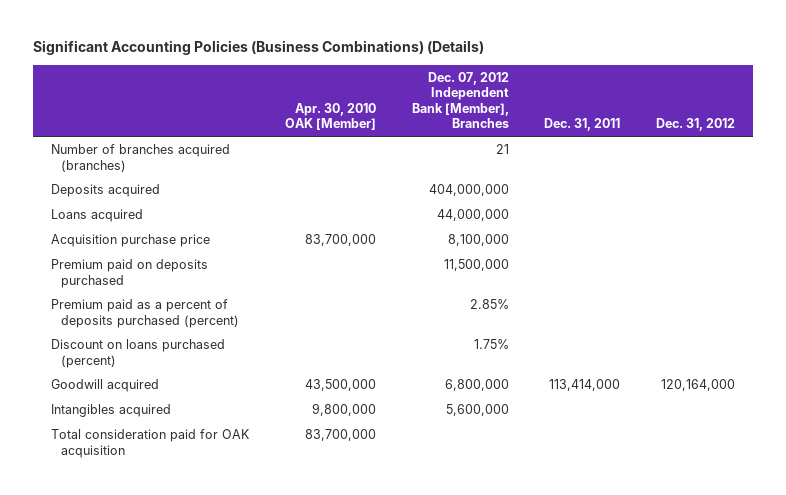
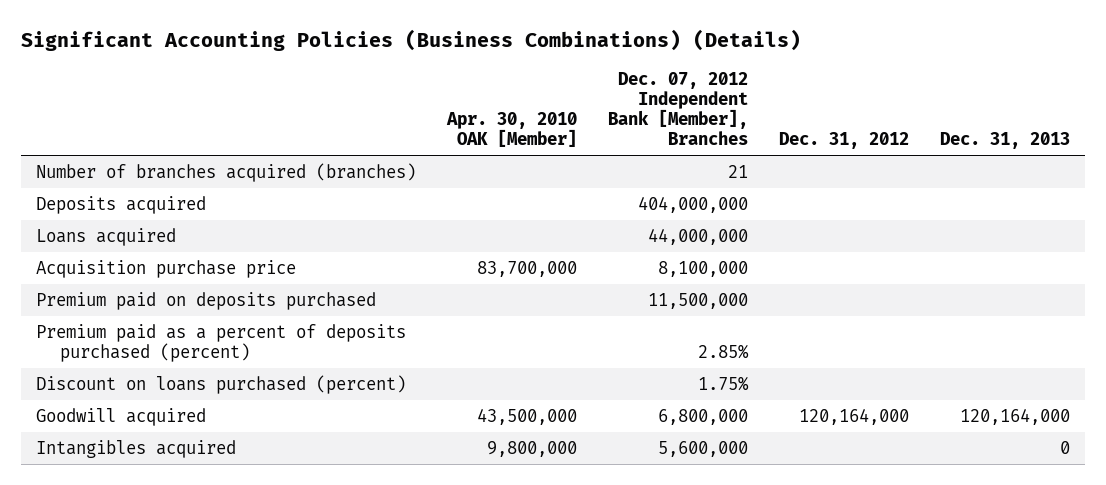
[544,118,621,132] Dec. 31, 2011 -> none
none -> [939,132,1070,150] Dec. 31, 2013
[51,428,251,458] Total consideration paid for OAK acquisition -> none

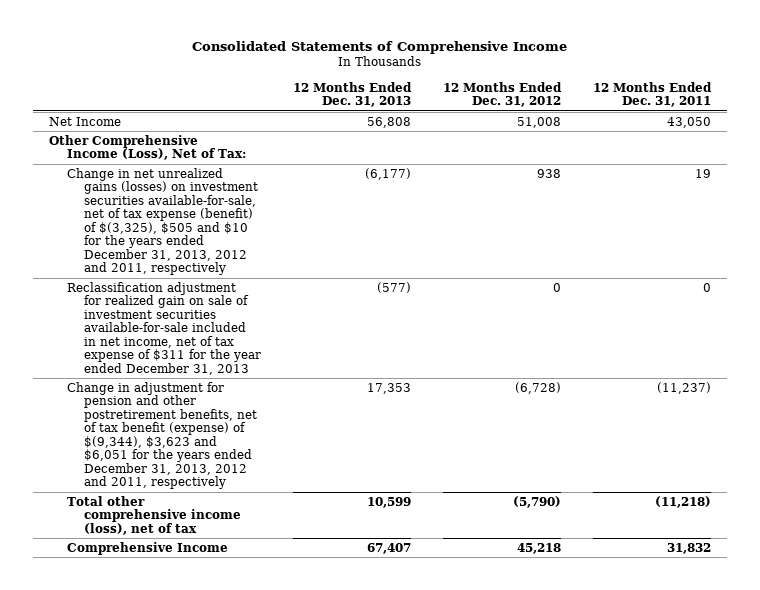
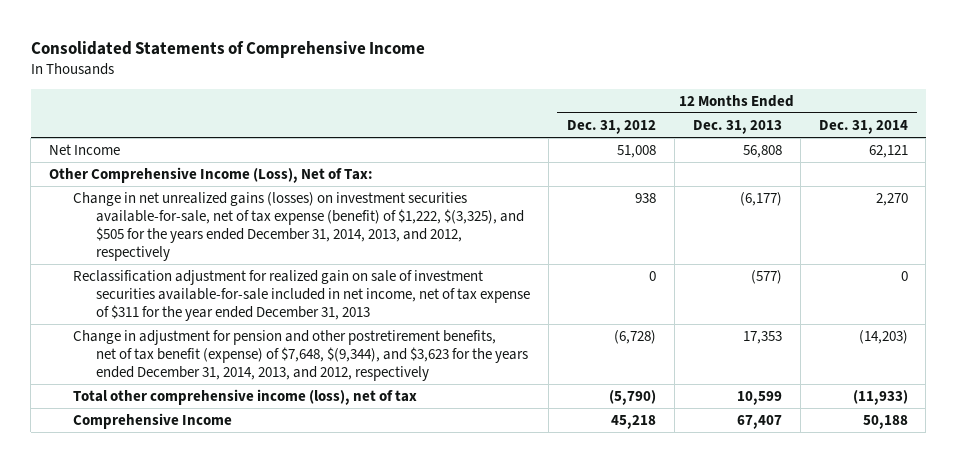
[592,81,712,108] 12 Months Ended Dec. 31, 2011 -> none
none -> [818,119,908,134] Dec. 31, 2014
[66,167,259,276] Change in net unrealized gains (losses) on investment securities available-for-sale, net of tax expense (benefit) of $(3,325), $505 and $10 for the years ended December 31, 2013, 2012 and 2011, respectively -> [72,192,524,262] Change in net unrealized gains (losses) on investment securities available-for-sale, net of tax expense (benefit) of $1,222, $(3,325), and $505 for the years ended December 31, 2014, 2013, and 2012, respectively
[66,381,258,490] Change in adjustment for pension and other postretirement benefits, net of tax benefit (expense) of $(9,344), $3,623 and $6,051 for the years ended December 31, 2013, 2012 and 2011, respectively -> [72,330,528,382] Change in adjustment for pension and other postretirement benefits, net of tax benefit (expense) of $7,648, $(9,344), and $3,623 for the years ended December 31, 2014, 2013, and 2012, respectively

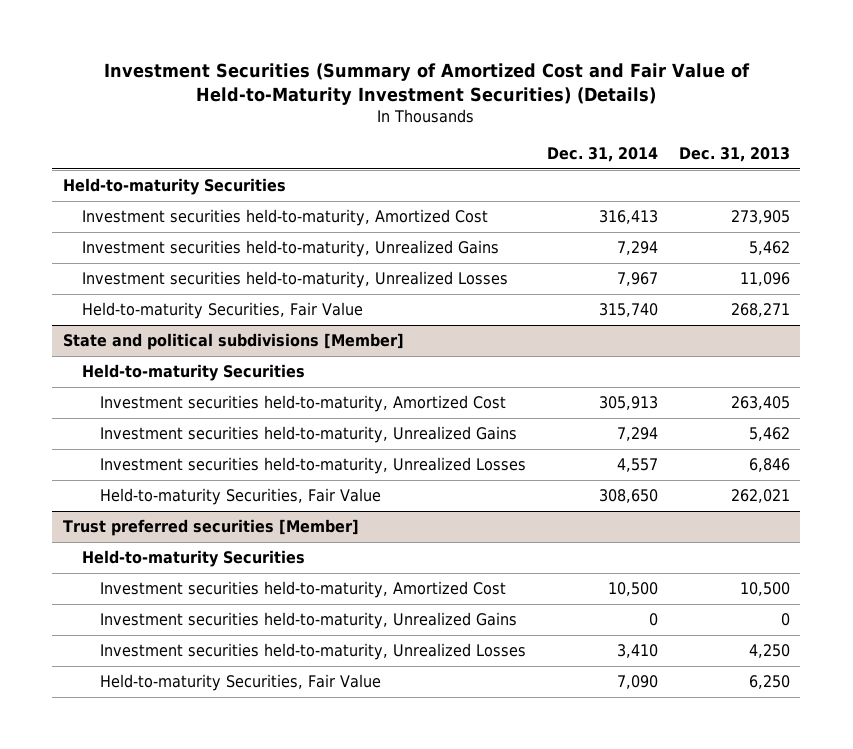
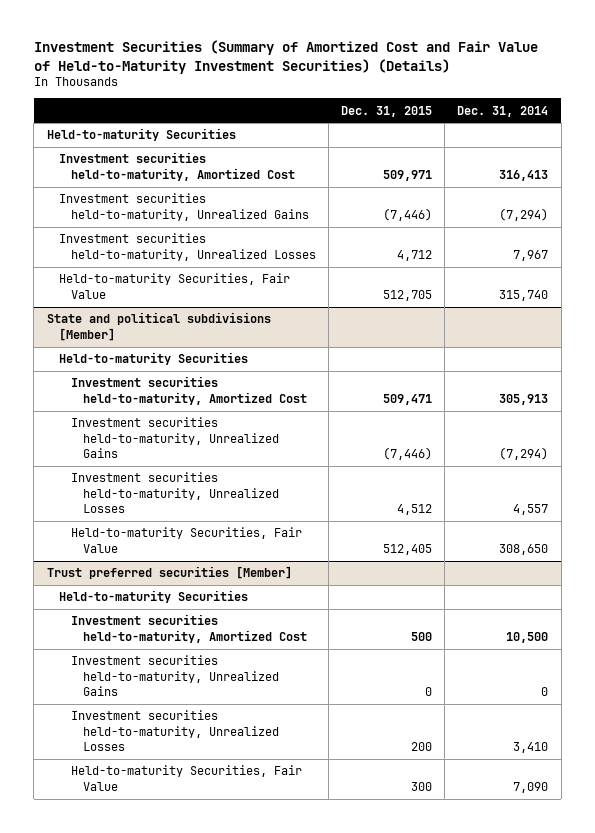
[678,147,790,163] Dec. 31, 2013 -> none
none -> [341,105,433,117] Dec. 31, 2015
[617,241,659,256] 7,294 -> [499,207,549,221] (7,294)
[617,427,659,442] 7,294 -> [499,446,549,460] (7,294)

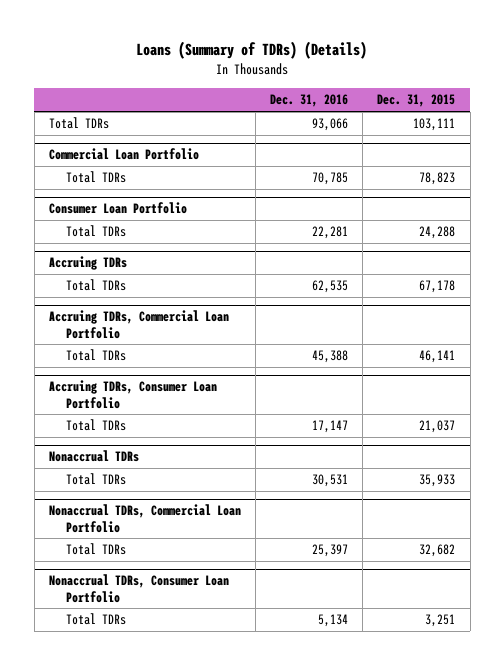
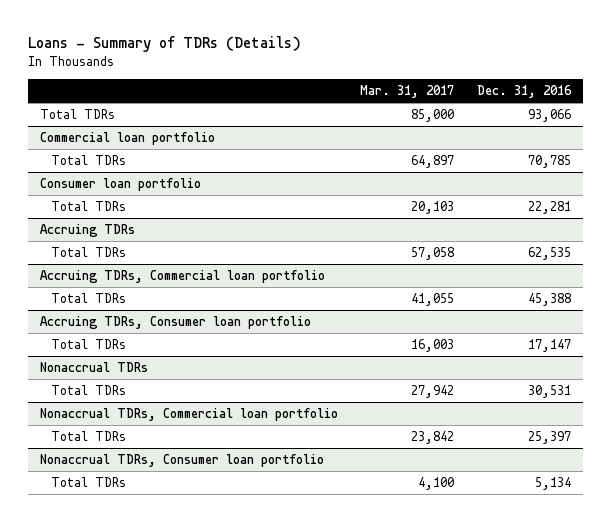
[136,41,368,60] Loans (Summary of TDRs) (Details) -> [28,36,302,53] Loans - Summary of TDRs (Details)
[377,94,456,108] Dec. 31, 2015 -> none
none -> [360,85,455,99] Mar. 31, 2017
[48,148,199,161] Commercial Loan Portfolio -> [39,132,215,146] Commercial loan portfolio
[48,202,187,215] Consumer Loan Portfolio -> [39,178,201,192] Consumer loan portfolio
[48,310,229,339] Accruing TDRs, Commercial Loan Portfolio -> [39,270,325,284] Accruing TDRs, Commercial loan portfolio
[48,380,217,409] Accruing TDRs, Consumer Loan Portfolio -> [39,316,311,330] Accruing TDRs, Consumer loan portfolio
[48,504,241,533] Nonaccrual TDRs, Commercial Loan Portfolio -> [39,408,338,422] Nonaccrual TDRs, Commercial loan portfolio
[48,574,229,603] Nonaccrual TDRs, Consumer Loan Portfolio -> [39,454,324,468] Nonaccrual TDRs, Consumer loan portfolio

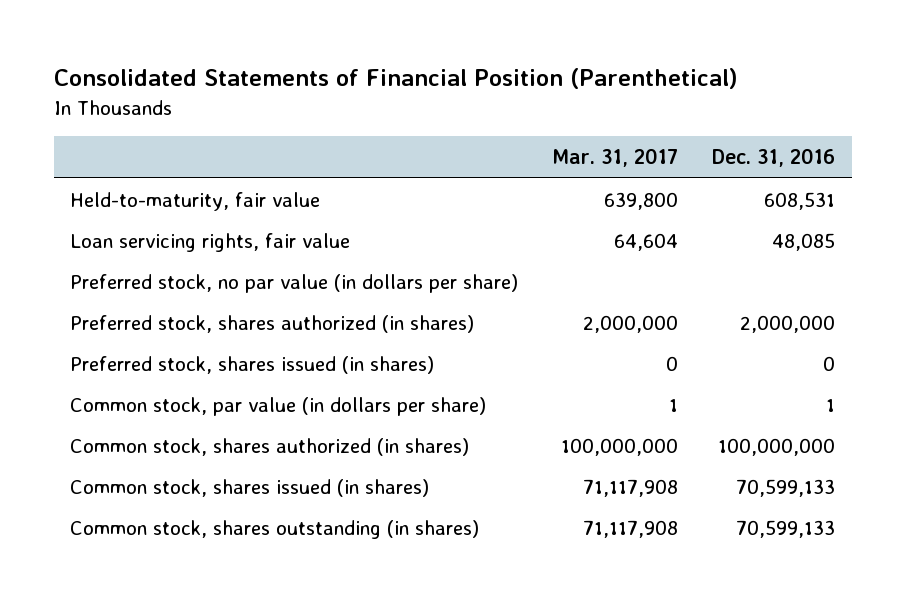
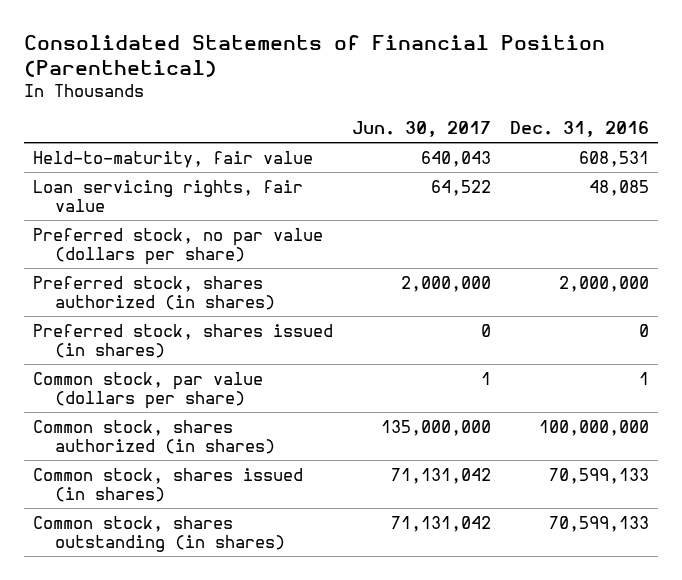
[552,148,679,168] Mar. 31, 2017 -> none
none -> [352,121,492,138] Jun. 30, 2017
[70,273,519,293] Preferred stock, no par value (in dollars per share) -> [33,227,324,265] Preferred stock, no par value (dollars per share)
[70,396,487,416] Common stock, par value (in dollars per share) -> [33,371,264,409] Common stock, par value (dollars per share)

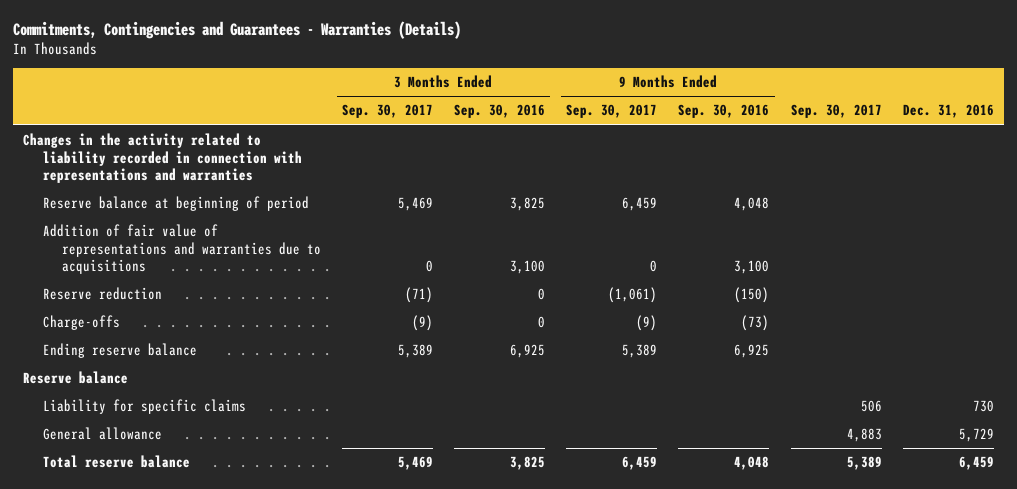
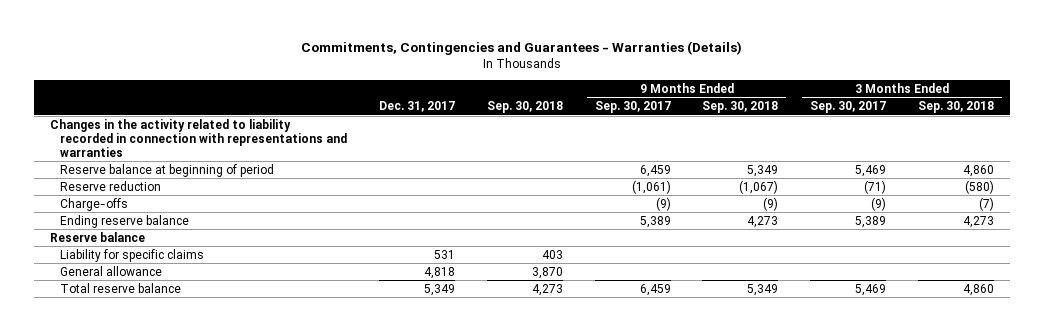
[454,104,546,119] Sep. 30, 2016 -> none
[678,104,770,119] Sep. 30, 2016 -> none
[790,104,882,119] Sep. 30, 2017 -> none
[902,104,994,119] Dec. 31, 2016 -> none
none -> [379,101,456,113] Dec. 31, 2017
none -> [486,101,563,114] Sep. 30, 2018
none -> [702,101,779,114] Sep. 30, 2018
none -> [918,101,995,114] Sep. 30, 2018
[42,223,321,275] Addition of fair value of representations and warranties due to acquisitions -> none

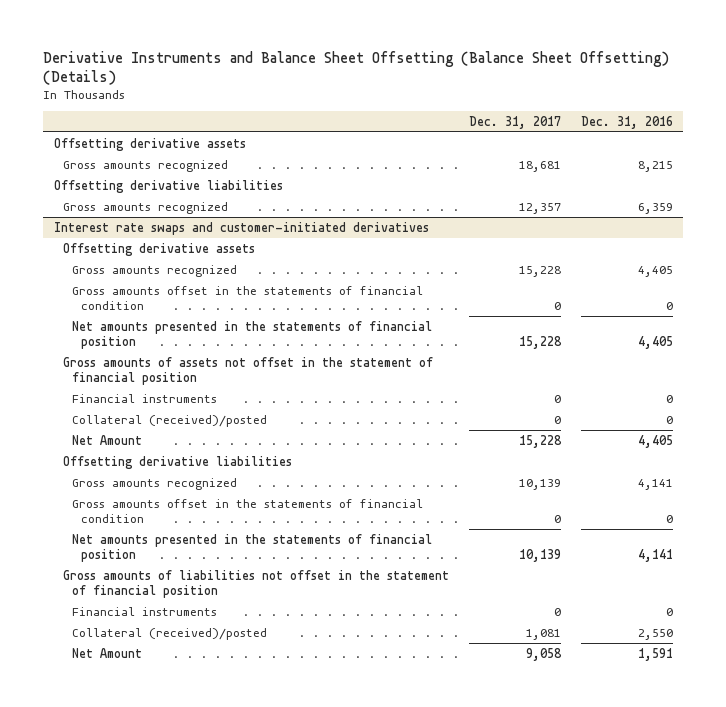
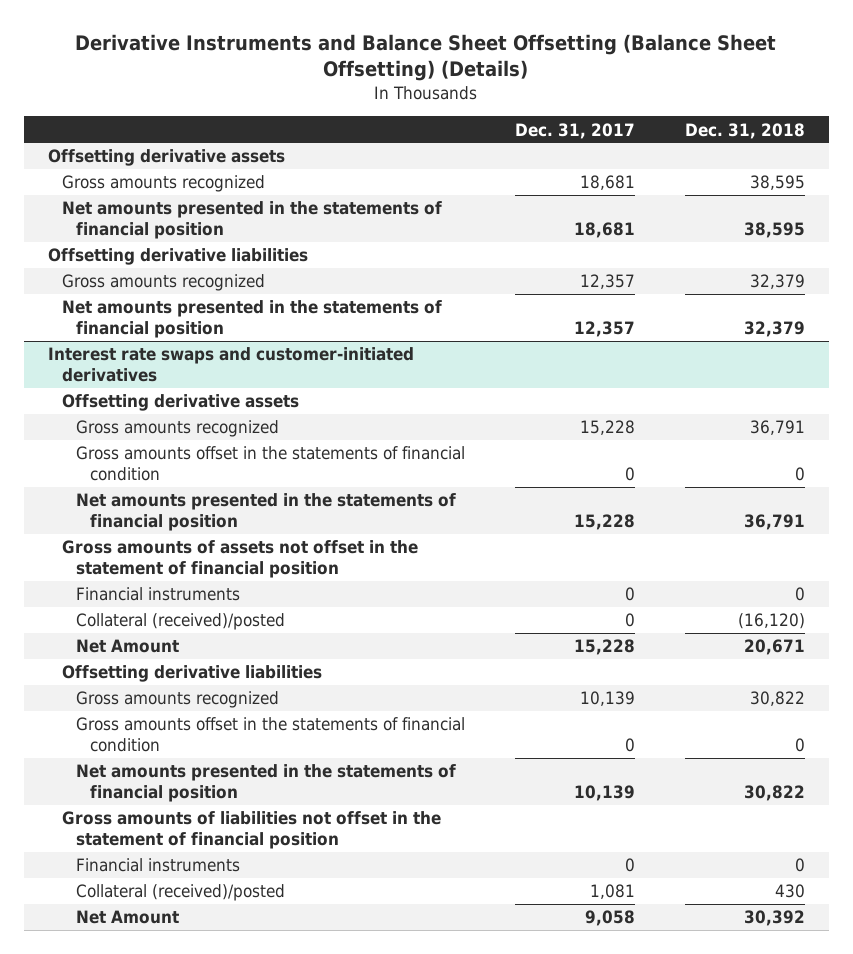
[580,115,673,129] Dec. 31, 2016 -> none
none -> [684,122,805,139] Dec. 31, 2018
none -> [62,201,443,240] Net amounts presented in the statements of financial position
none -> [62,300,443,339] Net amounts presented in the statements of financial position

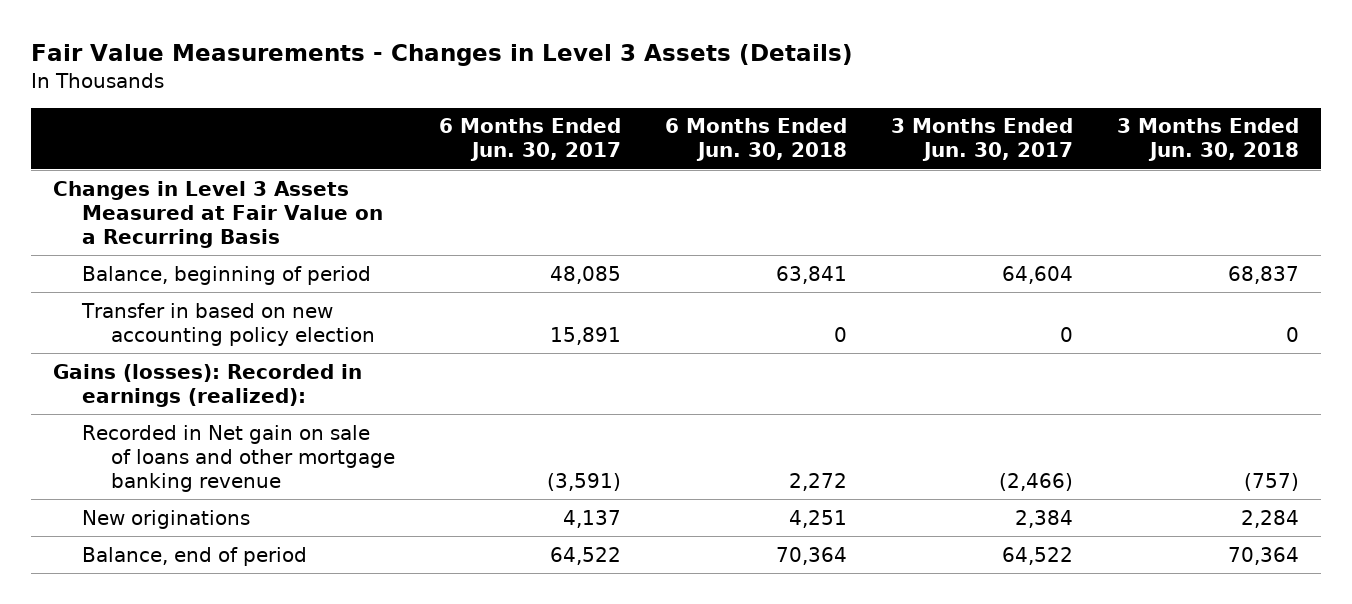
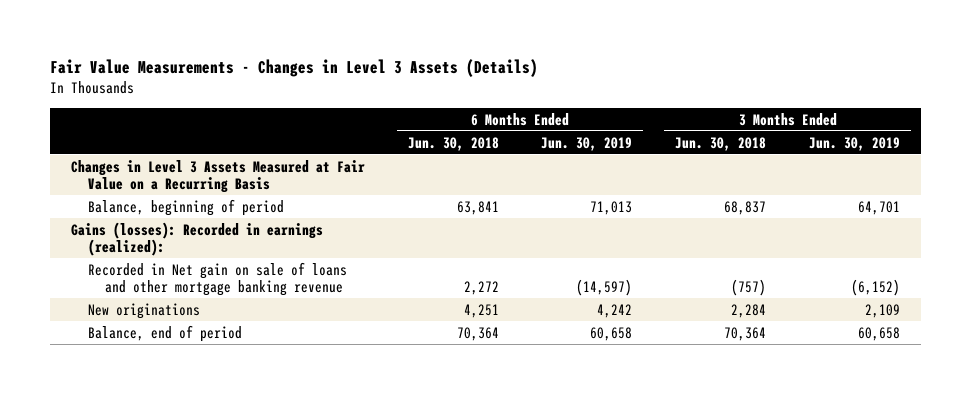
[438,118,621,162] 6 Months Ended Jun. 30, 2017 -> none
[890,118,1073,162] 3 Months Ended Jun. 30, 2017 -> none
none -> [541,136,633,151] Jun. 30, 2019
none -> [808,136,900,151] Jun. 30, 2019
[80,302,375,346] Transfer in based on new accounting policy election -> none

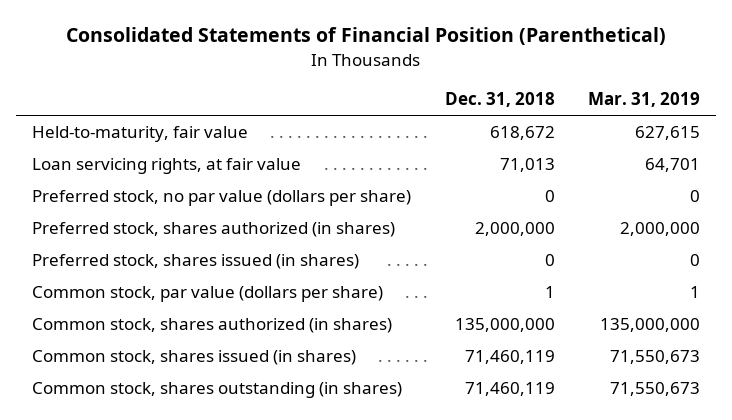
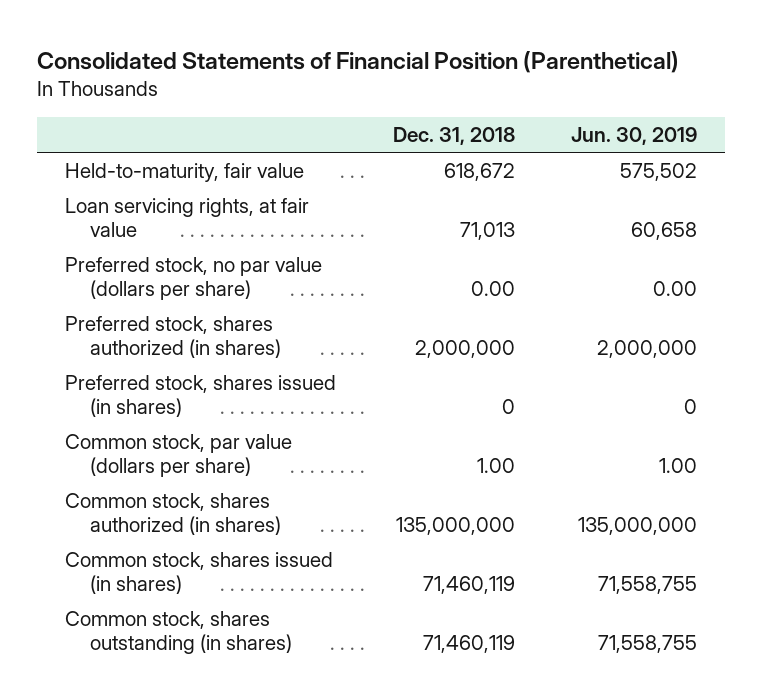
[587,92,700,108] Mar. 31, 2019 -> none
none -> [571,126,698,145] Jun. 30, 2019
[544,190,555,203] 0 -> [470,280,515,296] 0.00
[544,286,555,299] 1 -> [476,457,515,473] 1.00

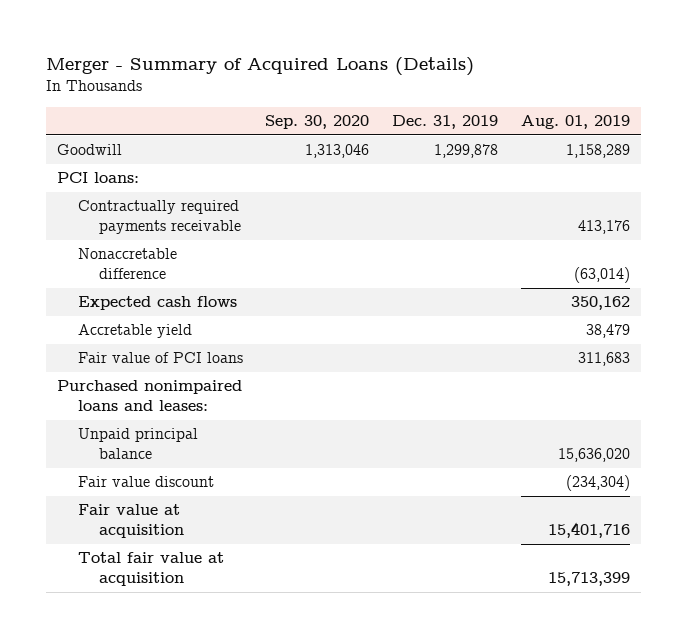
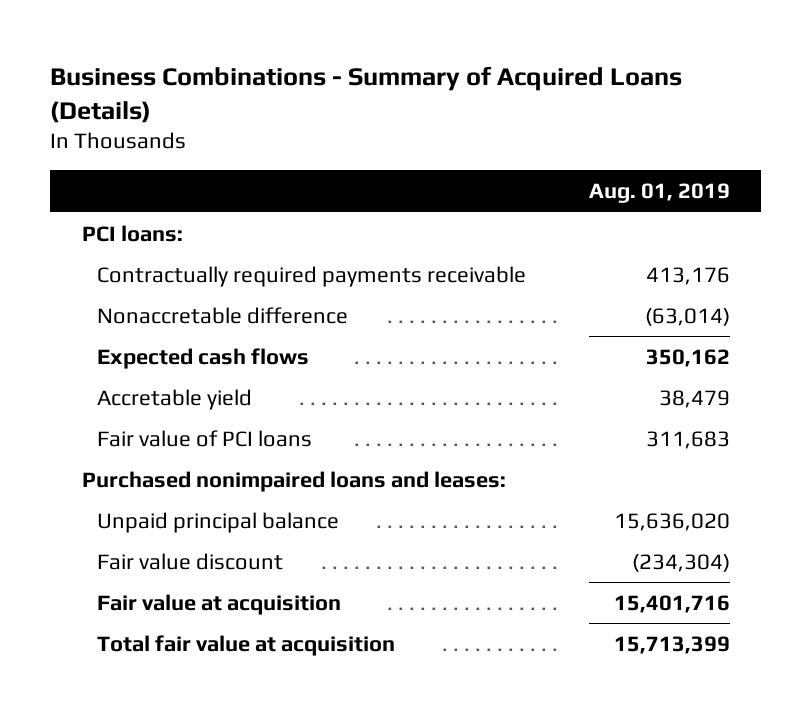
[45,56,474,76] Merger - Summary of Acquired Loans (Details) -> [50,65,683,123] Business Combinations - Summary of Acquired Loans (Details)
[265,115,370,130] Sep. 30, 2020 -> none
[391,115,498,130] Dec. 31, 2019 -> none
[56,144,122,156] Goodwill -> none

